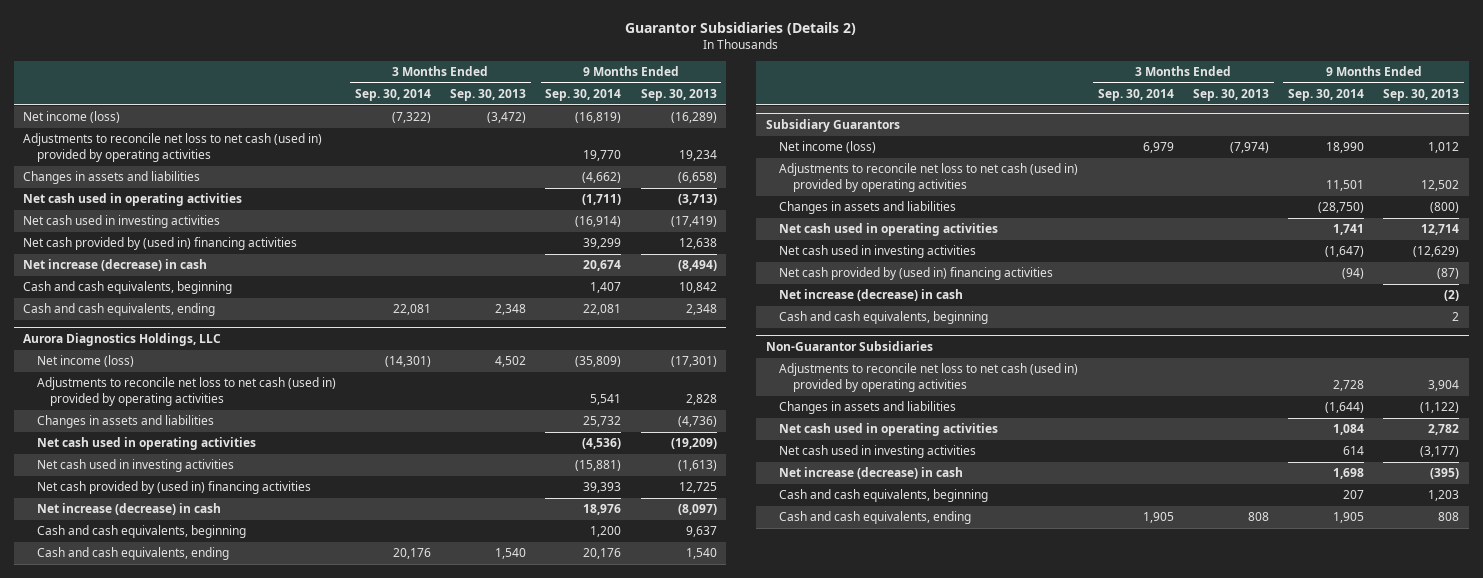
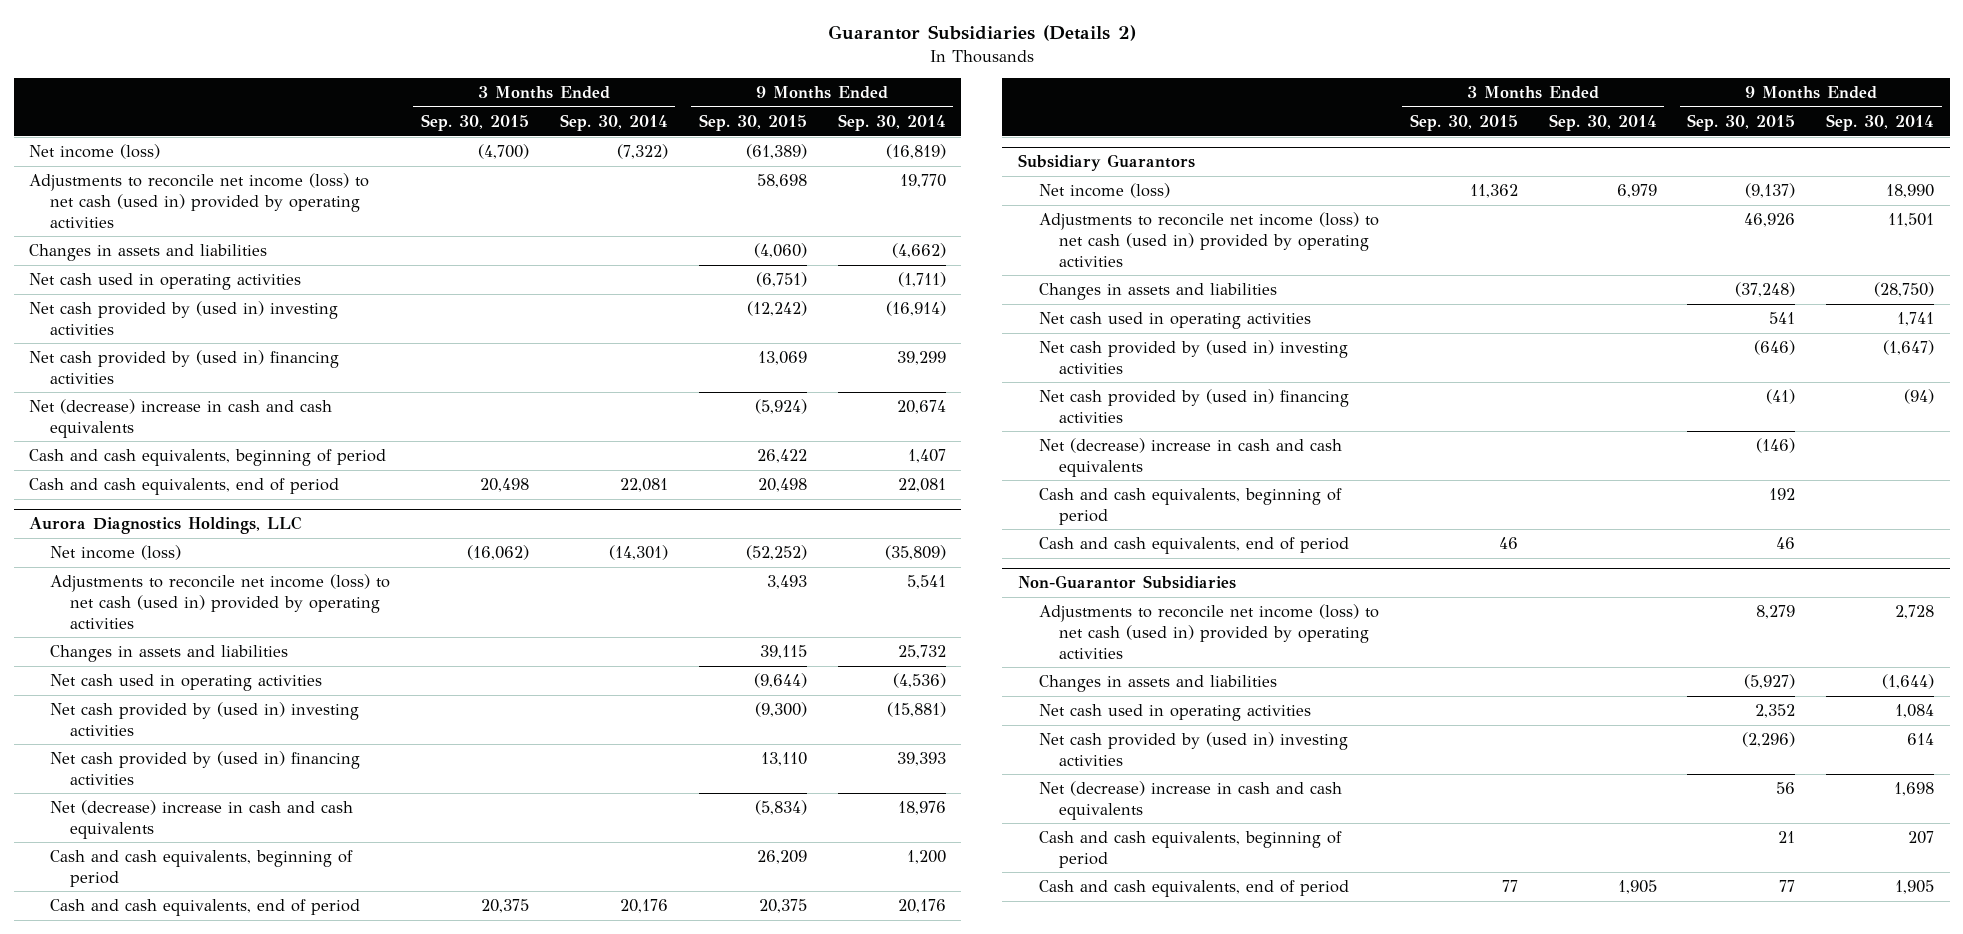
[450,89,527,102] Sep. 30, 2013 -> none
[640,89,717,102] Sep. 30, 2013 -> none
none -> [420,114,529,132] Sep. 30, 2015
none -> [698,114,807,132] Sep. 30, 2015
[23,133,323,163] Adjustments to reconcile net loss to net cash (used in) provided by operating activities -> [29,173,370,228] Adjustments to reconcile net income (loss) to net cash (used in) provided by operating activities
[23,215,221,229] Net cash used in investing activities -> [29,301,339,335] Net cash provided by (used in) investing activities
[23,259,208,272] Net increase (decrease) in cash -> [29,399,333,438] Net (decrease) increase in cash and cash equivalents
[23,281,233,295] Cash and cash equivalents, beginning -> [29,449,387,467] Cash and cash equivalents, beginning of period
[23,303,216,317] Cash and cash equivalents, ending -> [29,478,340,496] Cash and cash equivalents, end of period
[36,377,336,407] Adjustments to reconcile net loss to net cash (used in) provided by operating activities -> [49,574,390,629] Adjustments to reconcile net income (loss) to net cash (used in) provided by operating activities
[36,459,234,473] Net cash used in investing activities -> [49,702,359,736] Net cash provided by (used in) investing activities
[36,503,221,516] Net increase (decrease) in cash -> [49,800,353,839] Net (decrease) increase in cash and cash equivalents
[36,525,246,539] Cash and cash equivalents, beginning -> [49,850,353,887] Cash and cash equivalents, beginning of period
[36,547,229,561] Cash and cash equivalents, ending -> [49,899,360,917] Cash and cash equivalents, end of period
[779,163,1079,193] Adjustments to reconcile net loss to net cash (used in) provided by operating activities -> [1038,212,1379,267] Adjustments to reconcile net income (loss) to net cash (used in) provided by operating activities
[779,245,977,259] Net cash used in investing activities -> [1038,340,1348,374] Net cash provided by (used in) investing activities
[779,289,964,302] Net increase (decrease) in cash -> [1038,438,1342,477] Net (decrease) increase in cash and cash equivalents
[779,311,989,325] Cash and cash equivalents, beginning -> [1038,488,1342,525] Cash and cash equivalents, beginning of period
none -> [1038,537,1349,555] Cash and cash equivalents, end of period
[779,363,1079,393] Adjustments to reconcile net loss to net cash (used in) provided by operating activities -> [1038,604,1379,659] Adjustments to reconcile net income (loss) to net cash (used in) provided by operating activities
[779,445,977,459] Net cash used in investing activities -> [1038,732,1348,766] Net cash provided by (used in) investing activities
[779,467,964,480] Net increase (decrease) in cash -> [1038,781,1342,820] Net (decrease) increase in cash and cash equivalents
[779,489,989,503] Cash and cash equivalents, beginning -> [1038,831,1342,868] Cash and cash equivalents, beginning of period
[779,511,972,525] Cash and cash equivalents, ending -> [1038,880,1349,898] Cash and cash equivalents, end of period

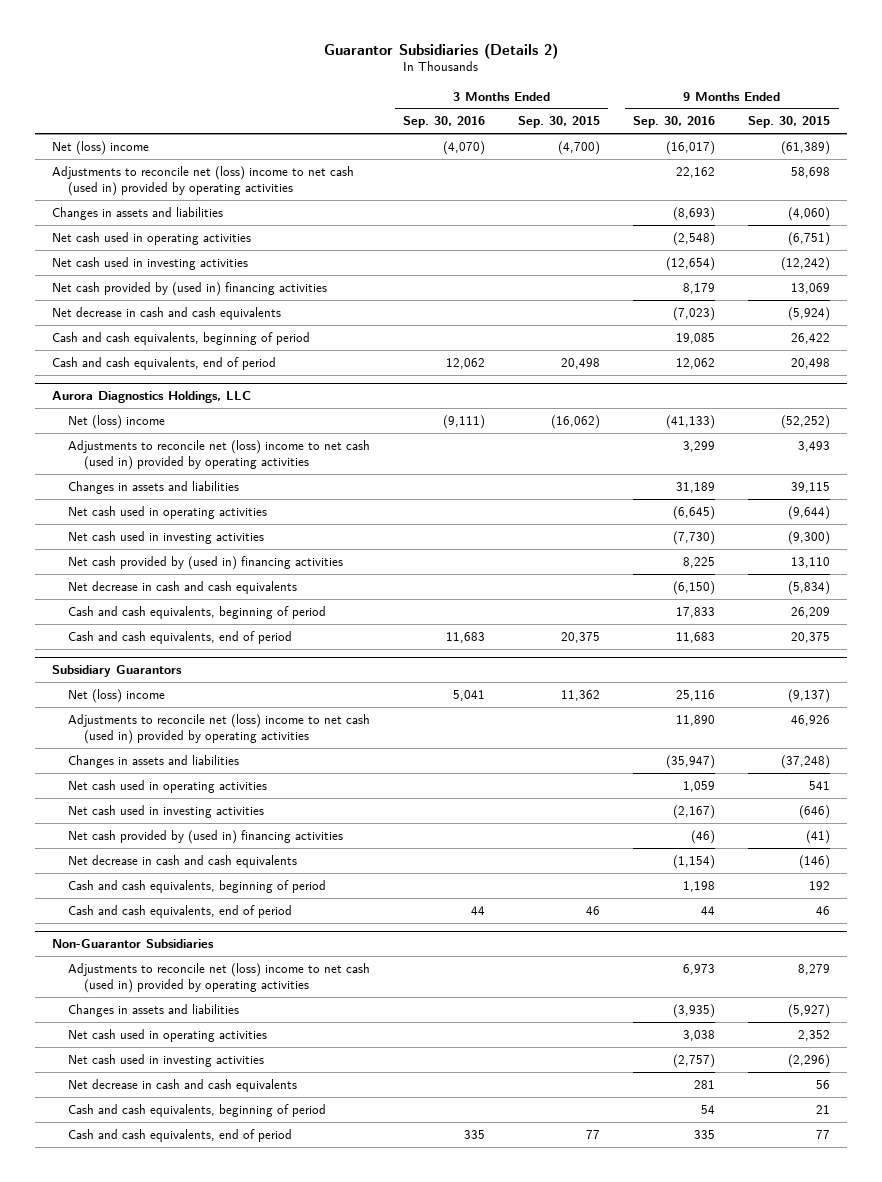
[559,114,668,132] Sep. 30, 2014 -> none
[837,114,946,132] Sep. 30, 2014 -> none
none -> [403,116,486,129] Sep. 30, 2016
none -> [633,116,716,129] Sep. 30, 2016
[29,144,161,160] Net income (loss) -> [51,140,149,155] Net (loss) income
[29,173,370,228] Adjustments to reconcile net income (loss) to net cash (used in) provided by operating activities -> [51,165,354,196] Adjustments to reconcile net (loss) income to net cash (used in) provided by operating activities
[29,301,339,335] Net cash provided by (used in) investing activities -> [51,256,248,270] Net cash used in investing activities
[29,399,333,438] Net (decrease) increase in cash and cash equivalents -> [51,306,281,320] Net decrease in cash and cash equivalents
[49,545,181,561] Net income (loss) -> [67,414,165,429] Net (loss) income
[49,574,390,629] Adjustments to reconcile net income (loss) to net cash (used in) provided by operating activities -> [67,439,370,470] Adjustments to reconcile net (loss) income to net cash (used in) provided by operating activities
[49,702,359,736] Net cash provided by (used in) investing activities -> [67,530,264,544] Net cash used in investing activities
[49,800,353,839] Net (decrease) increase in cash and cash equivalents -> [67,580,297,594] Net decrease in cash and cash equivalents
[1038,183,1170,199] Net income (loss) -> [67,688,165,703] Net (loss) income
[1038,212,1379,267] Adjustments to reconcile net income (loss) to net cash (used in) provided by operating activities -> [67,713,370,744] Adjustments to reconcile net (loss) income to net cash (used in) provided by operating activities
[1038,340,1348,374] Net cash provided by (used in) investing activities -> [67,804,264,818] Net cash used in investing activities
[1038,438,1342,477] Net (decrease) increase in cash and cash equivalents -> [67,854,297,868] Net decrease in cash and cash equivalents
[1038,604,1379,659] Adjustments to reconcile net income (loss) to net cash (used in) provided by operating activities -> [67,962,370,993] Adjustments to reconcile net (loss) income to net cash (used in) provided by operating activities
[1038,732,1348,766] Net cash provided by (used in) investing activities -> [67,1053,264,1067] Net cash used in investing activities
[1038,781,1342,820] Net (decrease) increase in cash and cash equivalents -> [67,1078,297,1092] Net decrease in cash and cash equivalents

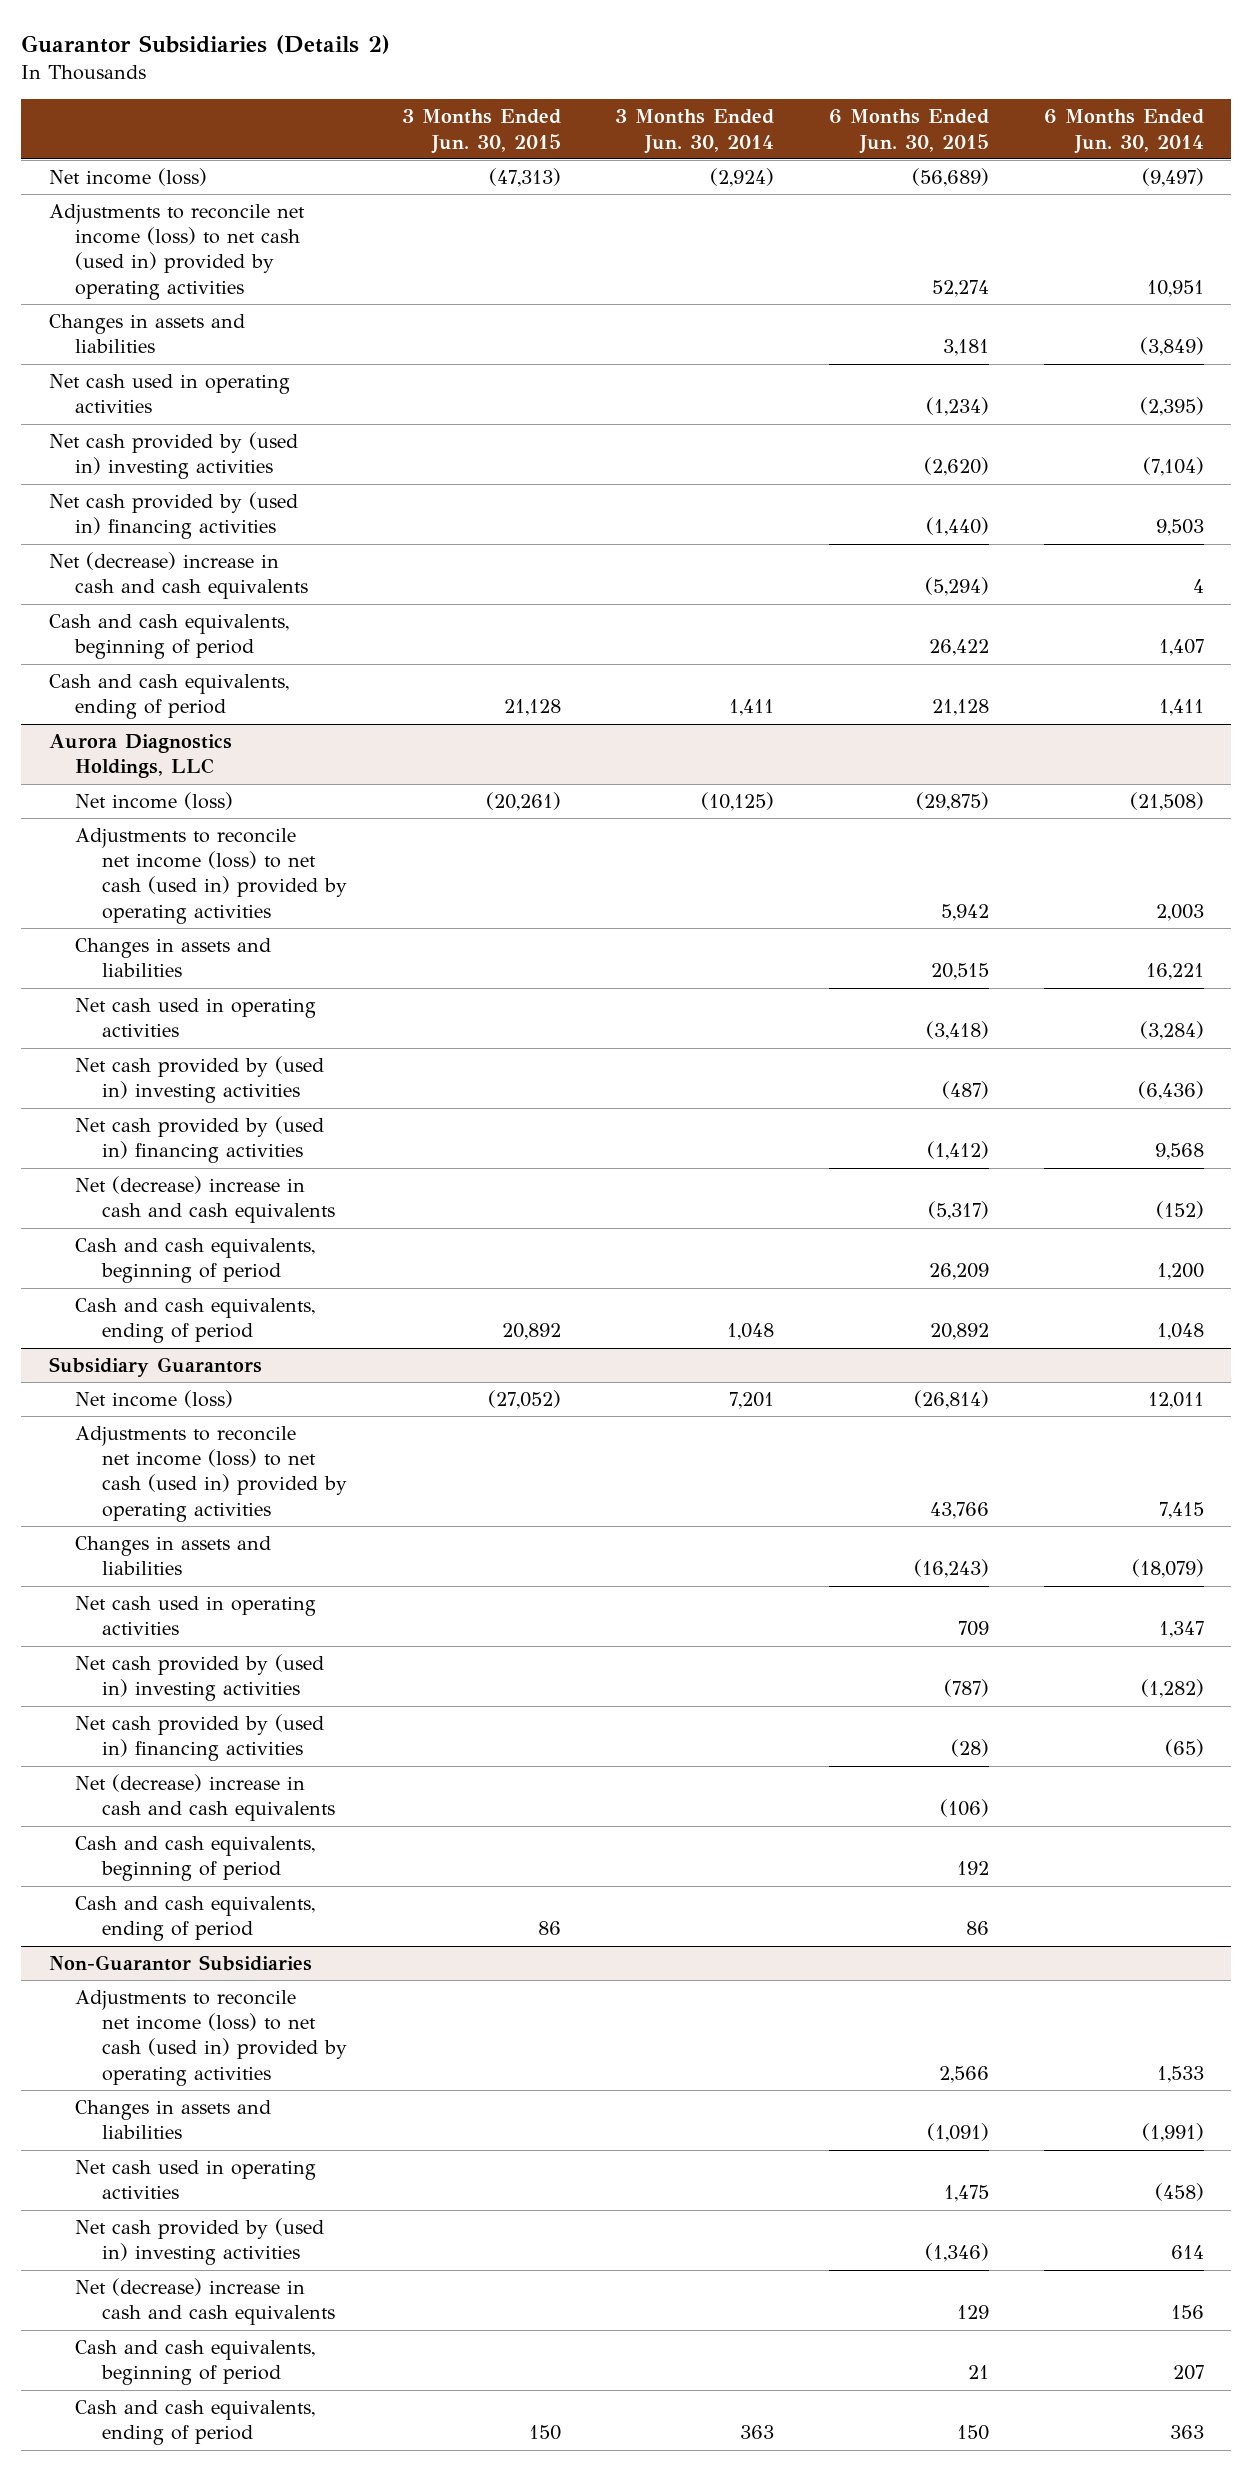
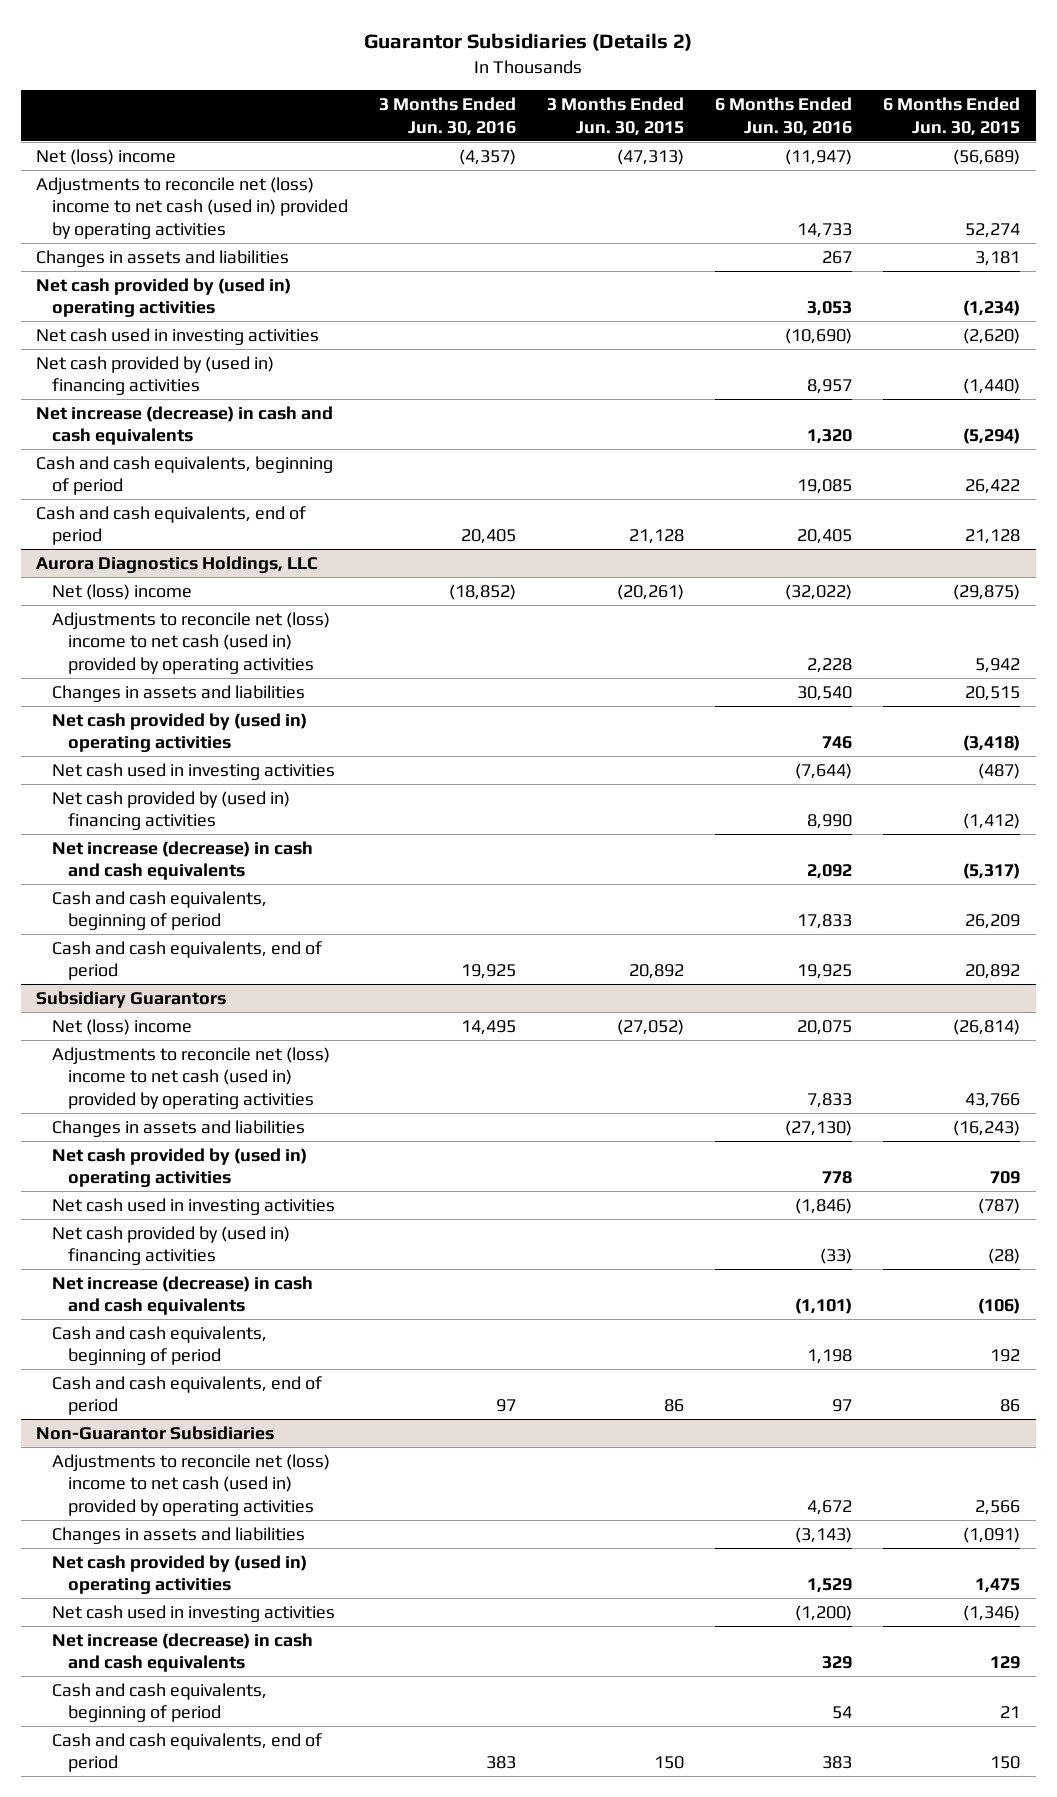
[615,109,775,154] 3 Months Ended Jun. 30, 2014 -> none
[1043,109,1204,154] 6 Months Ended Jun. 30, 2014 -> none
none -> [379,97,517,136] 3 Months Ended Jun. 30, 2016
none -> [715,97,853,136] 6 Months Ended Jun. 30, 2016
[48,168,207,187] Net income (loss) -> [36,148,177,165] Net (loss) income
[48,204,305,300] Adjustments to reconcile net income (loss) to net cash (used in) provided by operating activities -> [36,176,348,239] Adjustments to reconcile net (loss) income to net cash (used in) provided by operating activities
[48,374,290,414] Net cash used in operating activities -> [36,277,292,318] Net cash provided by (used in) operating activities
[48,432,298,480] Net cash provided by (used in) investing activities -> [36,327,320,345] Net cash used in investing activities
[48,552,309,600] Net (decrease) increase in cash and cash equivalents -> [36,405,334,446] Net increase (decrease) in cash and cash equivalents
[48,674,289,720] Cash and cash equivalents, ending of period -> [36,505,307,546] Cash and cash equivalents, end of period
[75,792,234,811] Net income (loss) -> [51,583,192,600] Net (loss) income
[75,828,347,924] Adjustments to reconcile net income (loss) to net cash (used in) provided by operating activities -> [51,611,330,674] Adjustments to reconcile net (loss) income to net cash (used in) provided by operating activities
[75,998,317,1038] Net cash used in operating activities -> [51,712,307,753] Net cash provided by (used in) operating activities
[75,1056,325,1104] Net cash provided by (used in) investing activities -> [51,762,335,780] Net cash used in investing activities
[75,1176,335,1224] Net (decrease) increase in cash and cash equivalents -> [51,840,313,881] Net increase (decrease) in cash and cash equivalents
[75,1298,316,1344] Cash and cash equivalents, ending of period -> [51,940,322,981] Cash and cash equivalents, end of period
[75,1390,234,1409] Net income (loss) -> [51,1018,192,1035] Net (loss) income
[75,1426,347,1522] Adjustments to reconcile net income (loss) to net cash (used in) provided by operating activities -> [51,1046,330,1109] Adjustments to reconcile net (loss) income to net cash (used in) provided by operating activities
[75,1596,317,1636] Net cash used in operating activities -> [51,1147,307,1188] Net cash provided by (used in) operating activities
[75,1654,325,1702] Net cash provided by (used in) investing activities -> [51,1197,335,1215] Net cash used in investing activities
[75,1774,335,1822] Net (decrease) increase in cash and cash equivalents -> [51,1275,313,1316] Net increase (decrease) in cash and cash equivalents
[75,1896,316,1942] Cash and cash equivalents, ending of period -> [51,1375,322,1416] Cash and cash equivalents, end of period
[75,1990,347,2086] Adjustments to reconcile net income (loss) to net cash (used in) provided by operating activities -> [51,1453,330,1516] Adjustments to reconcile net (loss) income to net cash (used in) provided by operating activities
[75,2160,317,2200] Net cash used in operating activities -> [51,1554,307,1595] Net cash provided by (used in) operating activities
[75,2218,325,2266] Net cash provided by (used in) investing activities -> [51,1604,335,1622] Net cash used in investing activities
[75,2278,335,2326] Net (decrease) increase in cash and cash equivalents -> [51,1632,313,1673] Net increase (decrease) in cash and cash equivalents
[75,2400,316,2446] Cash and cash equivalents, ending of period -> [51,1732,322,1773] Cash and cash equivalents, end of period

